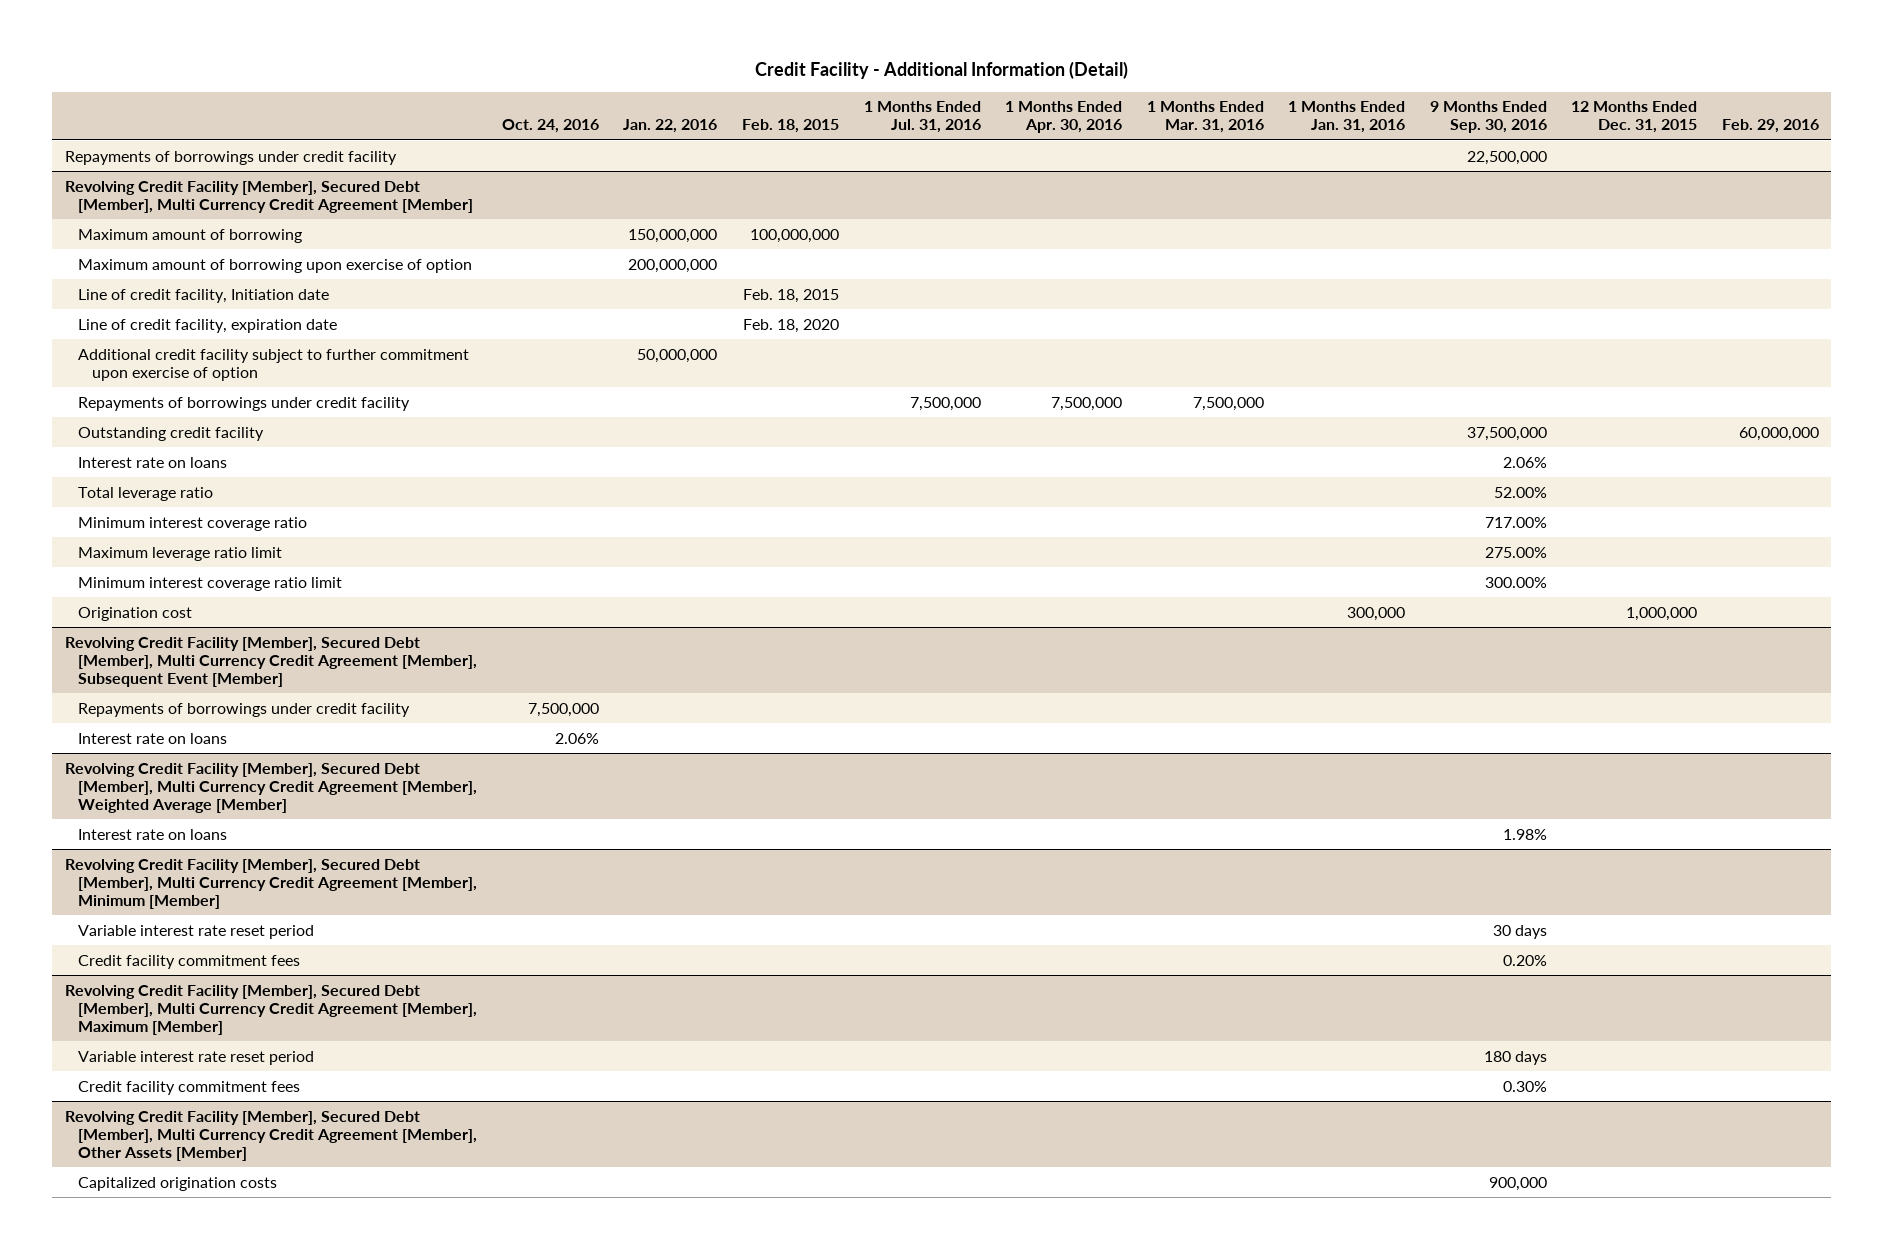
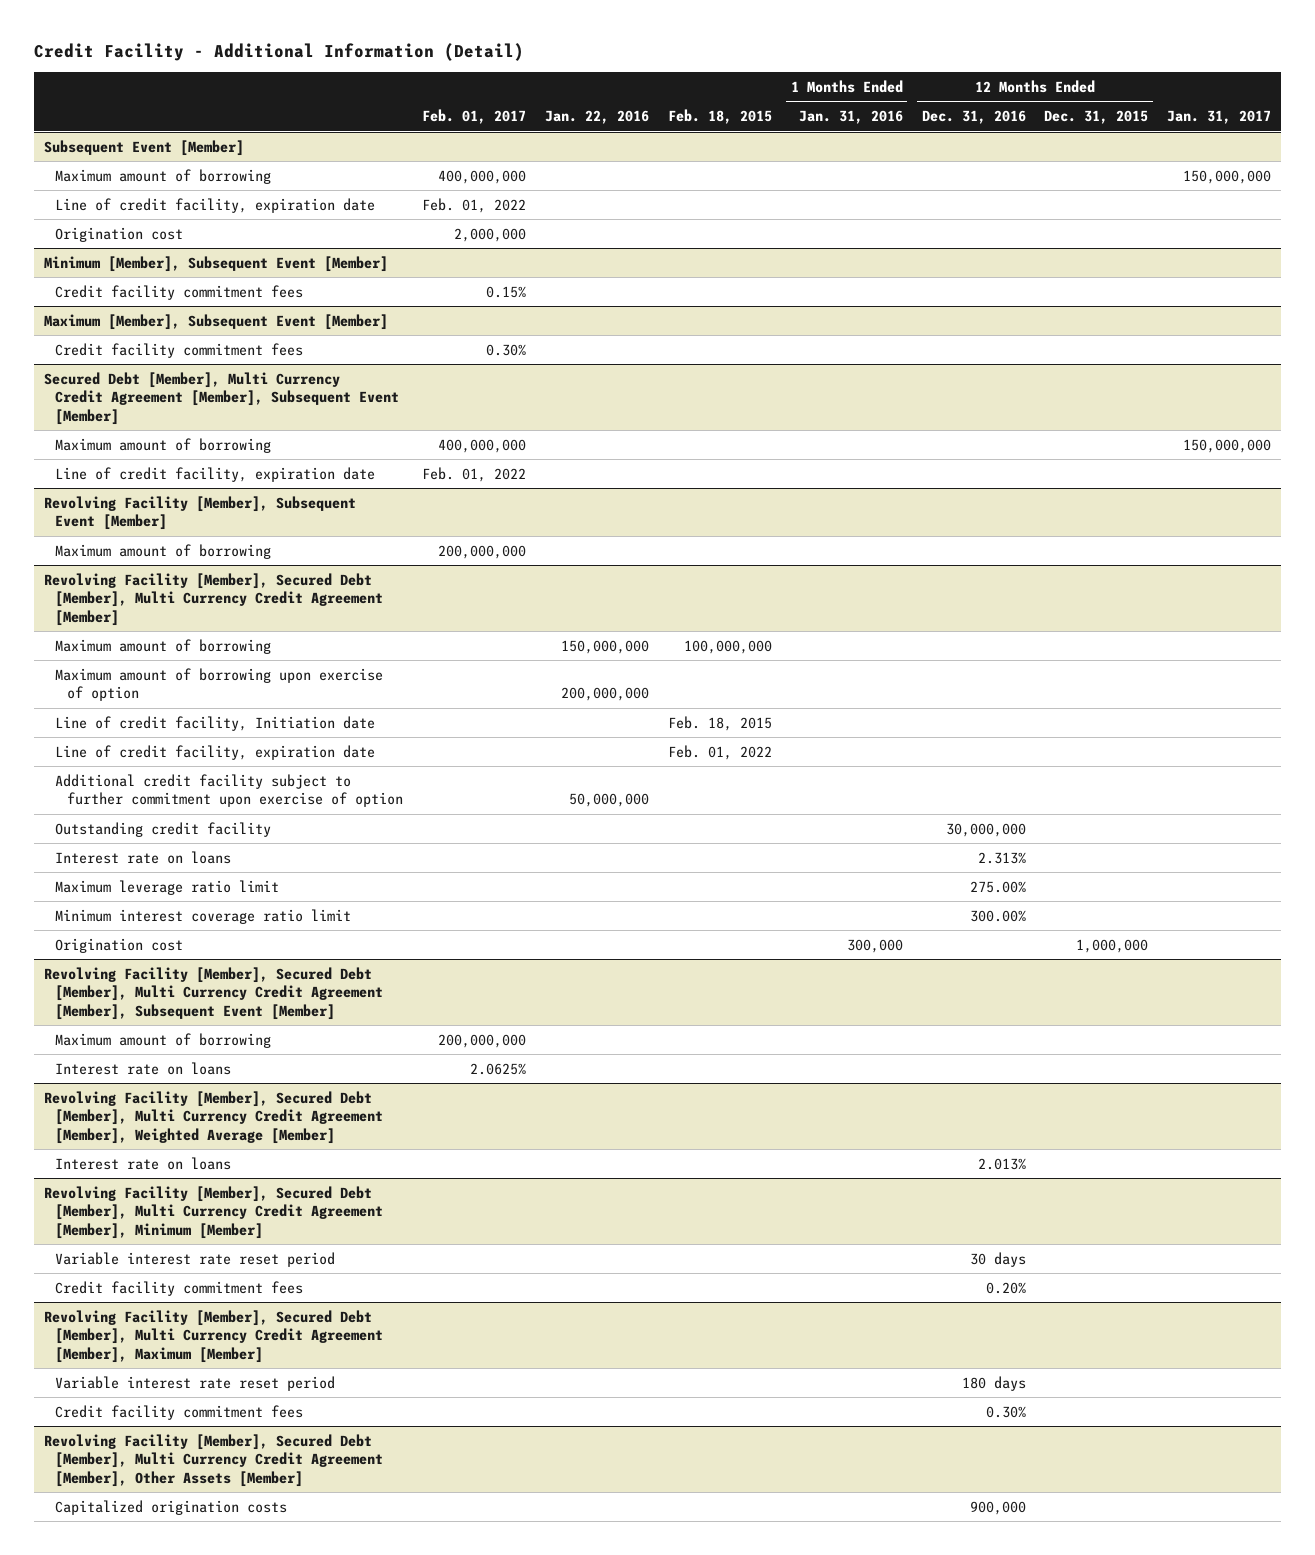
[501,119,599,134] Oct. 24, 2016 -> none
[863,101,981,134] 1 Months Ended Jul. 31, 2016 -> none
[1005,101,1123,134] 1 Months Ended Apr. 30, 2016 -> none
[1146,101,1264,134] 1 Months Ended Mar. 31, 2016 -> none
[1429,101,1547,134] 9 Months Ended Sep. 30, 2016 -> none
[1722,119,1820,134] Feb. 29, 2016 -> none
none -> [422,109,527,125] Feb. 01, 2017
none -> [921,110,1026,125] Dec. 31, 2016
none -> [1167,110,1272,125] Jan. 31, 2017
[64,150,397,165] Repayments of borrowings under credit facility -> none
none -> [43,139,244,156] Subsequent Event [Member]
none -> [55,168,272,184] Maximum amount of borrowing
none -> [55,197,376,213] Line of credit facility, expiration date
none -> [55,226,184,242] Origination cost
none -> [43,255,388,272] Minimum [Member], Subsequent Event [Member]
none -> [55,284,304,300] Credit facility commitment fees
none -> [43,313,388,330] Maximum [Member], Subsequent Event [Member]
none -> [55,342,304,358] Credit facility commitment fees
none -> [43,371,400,425] Secured Debt [Member], Multi Currency Credit Agreement [Member], Subsequent Event [Member]
none -> [55,437,272,453] Maximum amount of borrowing
none -> [55,466,376,482] Line of credit facility, expiration date
none -> [43,495,356,531] Revolving Facility [Member], Subsequent Event [Member]
none -> [55,543,272,559] Maximum amount of borrowing
[64,180,474,213] Revolving Credit Facility [Member], Secured Debt [Member], Multi Currency Credit Agreement [Member] -> [43,572,384,626] Revolving Facility [Member], Secured Debt [Member], Multi Currency Credit Agreement [Member]
[742,318,839,333] Feb. 18, 2020 -> [667,744,772,760] Feb. 01, 2022
[78,396,411,411] Repayments of borrowings under credit facility -> none
[78,486,214,501] Total leverage ratio -> none
[78,516,308,531] Minimum interest coverage ratio -> none
[78,702,411,717] Repayments of borrowings under credit facility -> none
[64,636,478,687] Revolving Credit Facility [Member], Secured Debt [Member], Multi Currency Credit Agreement [Member], Subsequent Event [Member] -> [43,966,384,1020] Revolving Facility [Member], Secured Debt [Member], Multi Currency Credit Agreement [Member], Subsequent Event [Member]
none -> [55,1032,272,1048] Maximum amount of borrowing
[64,762,478,813] Revolving Credit Facility [Member], Secured Debt [Member], Multi Currency Credit Agreement [Member], Weighted Average [Member] -> [43,1090,384,1144] Revolving Facility [Member], Secured Debt [Member], Multi Currency Credit Agreement [Member], Weighted Average [Member]
[64,858,478,909] Revolving Credit Facility [Member], Secured Debt [Member], Multi Currency Credit Agreement [Member], Minimum [Member] -> [43,1185,384,1239] Revolving Facility [Member], Secured Debt [Member], Multi Currency Credit Agreement [Member], Minimum [Member]
[64,984,478,1035] Revolving Credit Facility [Member], Secured Debt [Member], Multi Currency Credit Agreement [Member], Maximum [Member] -> [43,1309,384,1363] Revolving Facility [Member], Secured Debt [Member], Multi Currency Credit Agreement [Member], Maximum [Member]
[64,1110,478,1161] Revolving Credit Facility [Member], Secured Debt [Member], Multi Currency Credit Agreement [Member], Other Assets [Member] -> [43,1433,384,1487] Revolving Facility [Member], Secured Debt [Member], Multi Currency Credit Agreement [Member], Other Assets [Member]

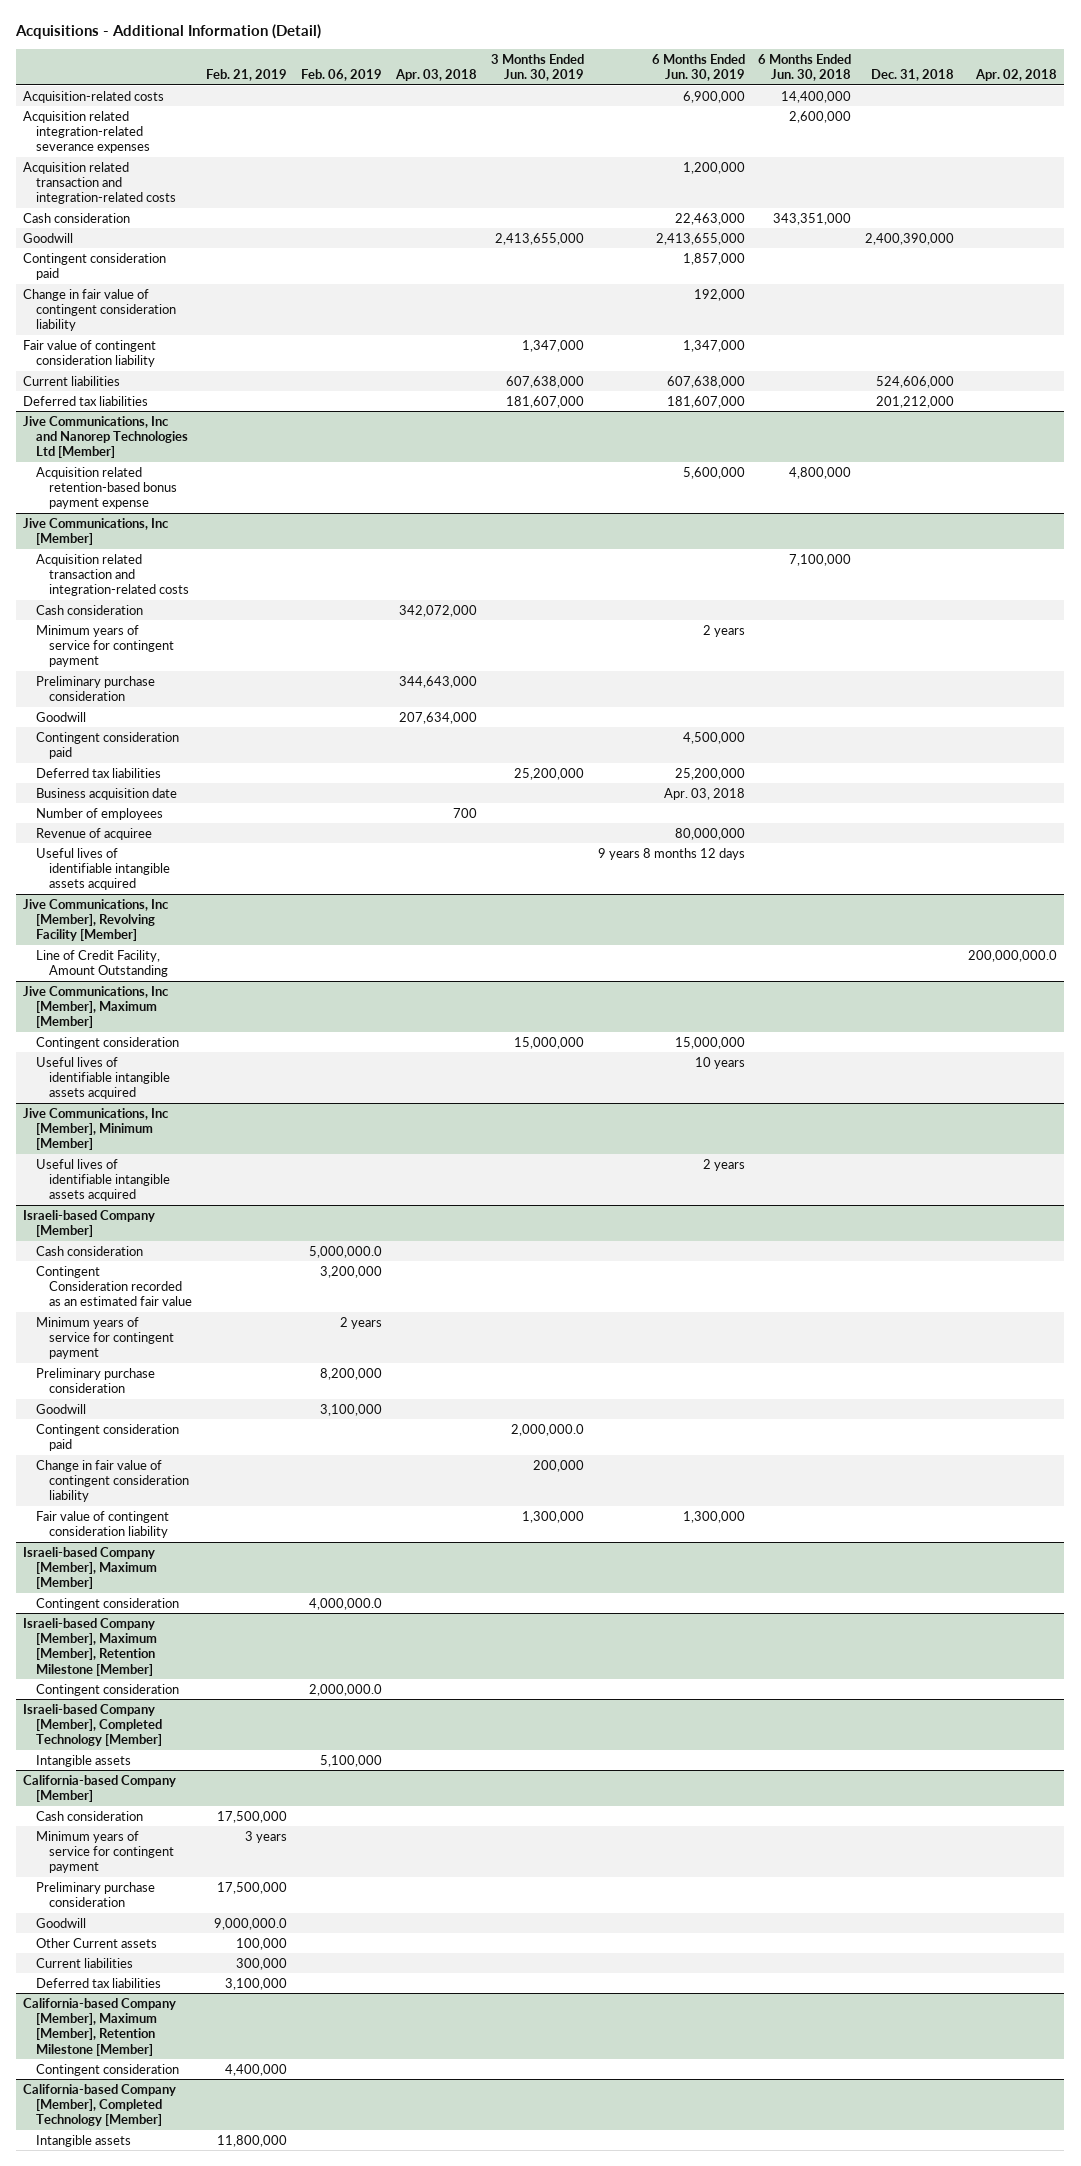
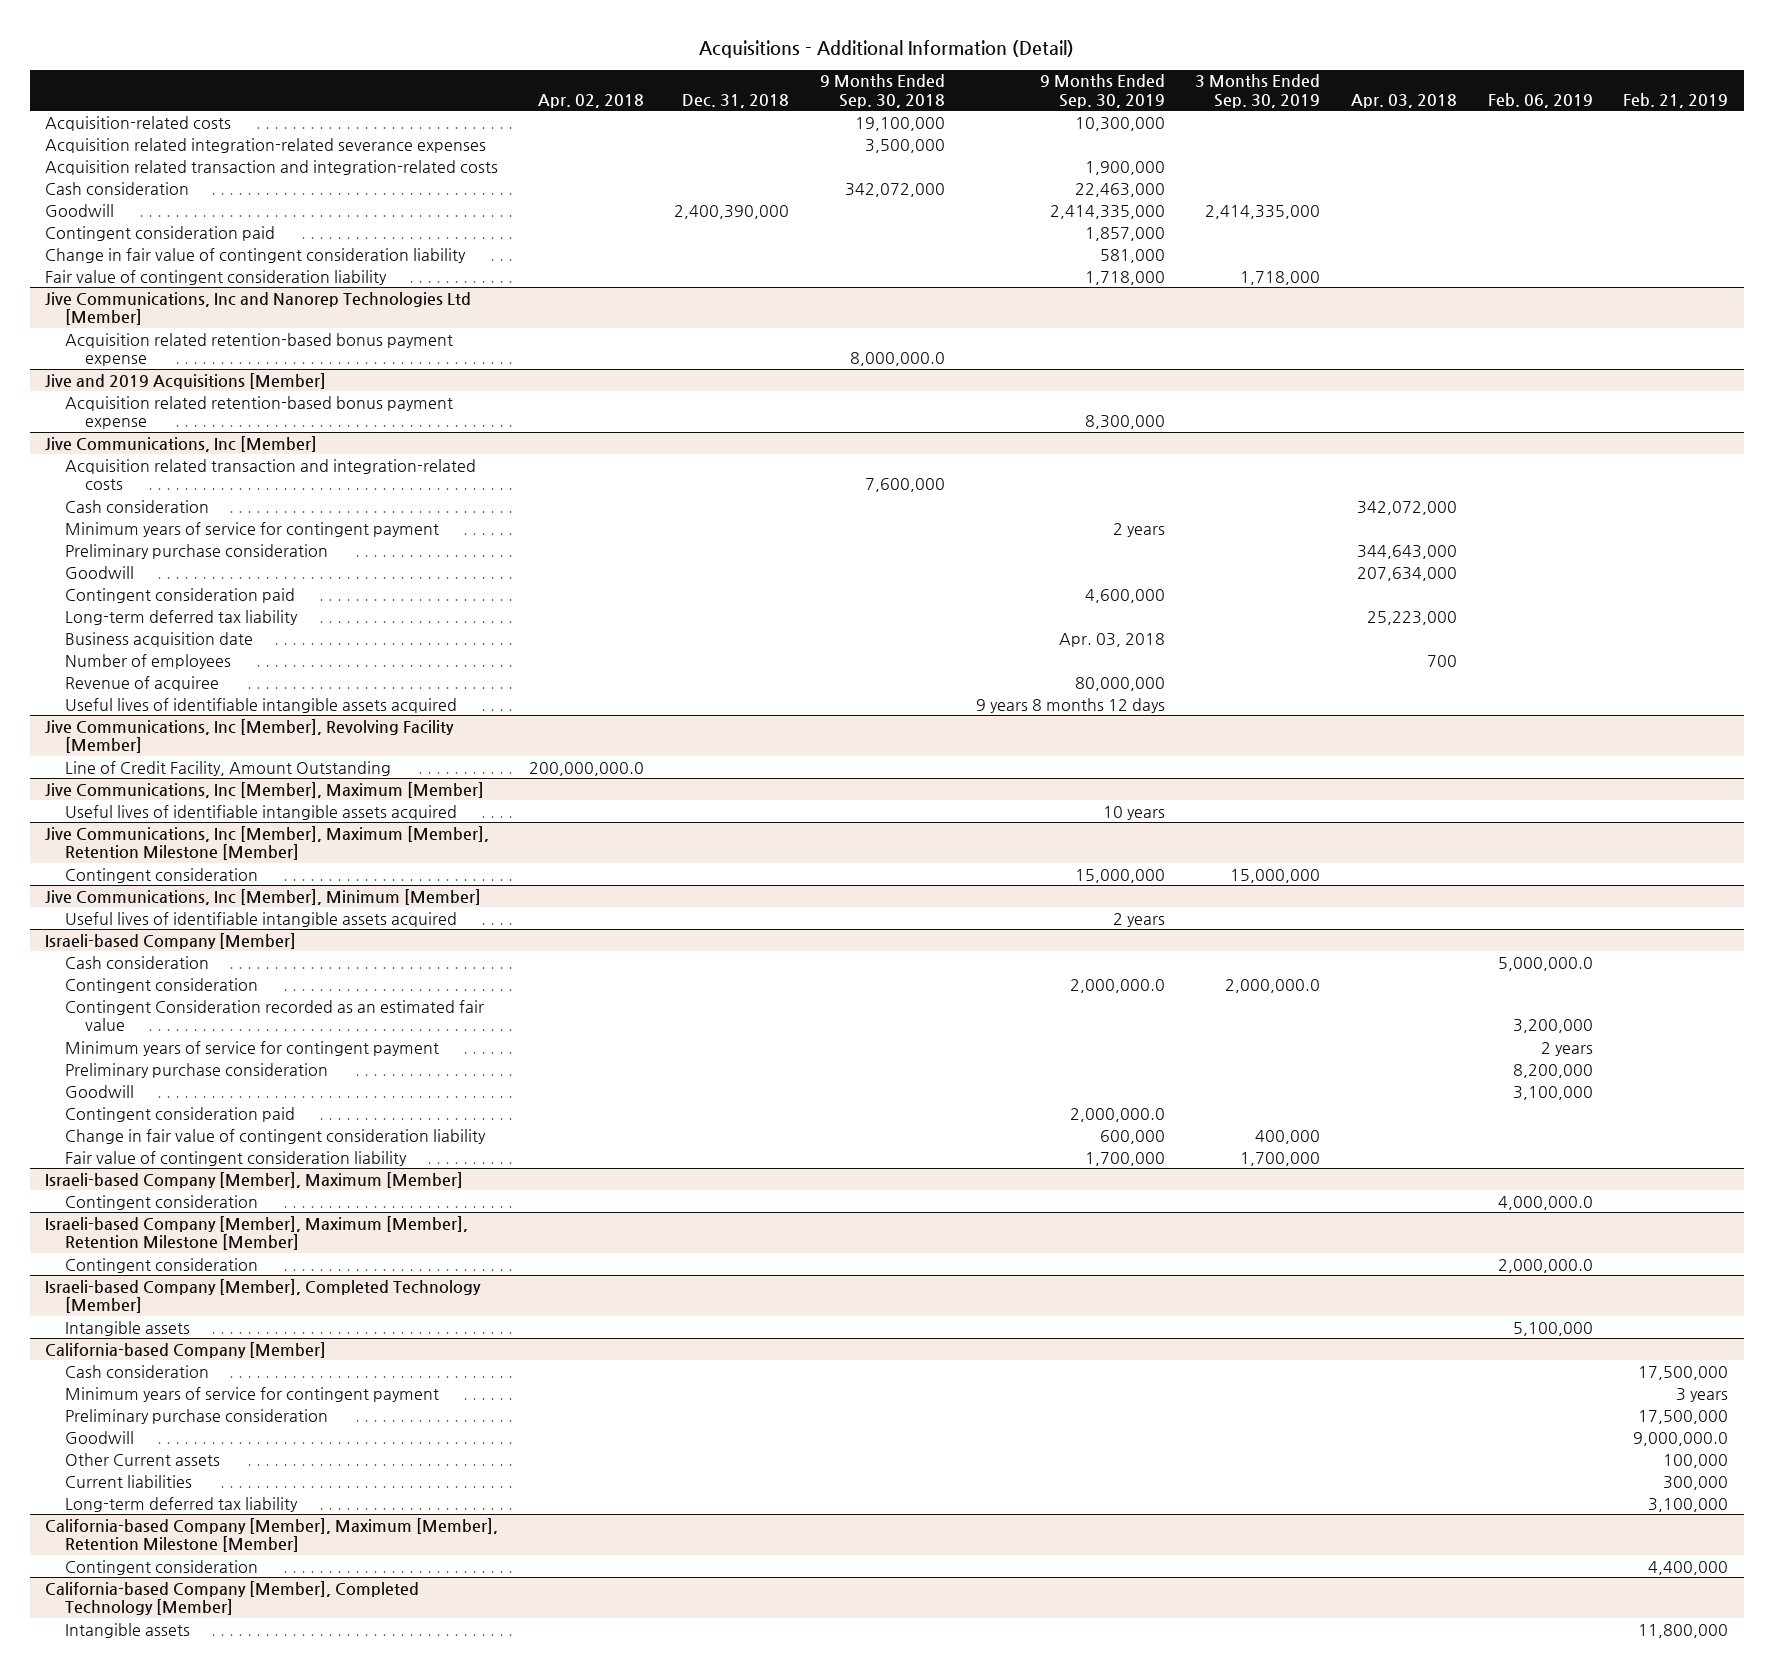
[490,53,584,82] 3 Months Ended Jun. 30, 2019 -> none
[651,53,745,82] 6 Months Ended Jun. 30, 2019 -> none
[758,53,852,82] 6 Months Ended Jun. 30, 2018 -> none
none -> [820,74,946,108] 9 Months Ended Sep. 30, 2018
none -> [1039,74,1165,108] 9 Months Ended Sep. 30, 2019
none -> [1195,74,1321,108] 3 Months Ended Sep. 30, 2019
[23,375,121,386] Current liabilities -> none
[23,395,149,406] Deferred tax liabilities -> none
none -> [45,372,327,389] Jive and 2019 Acquisitions [Member]
none -> [65,395,454,430] Acquisition related retention-based bonus payment expense
[36,767,162,778] Deferred tax liabilities -> none
none -> [65,609,299,625] Long-term deferred tax liability
[36,1036,180,1049] Contingent consideration -> none
none -> [45,825,490,861] Jive Communications, Inc [Member], Maximum [Member], Retention Milestone [Member]
none -> [65,867,259,883] Contingent consideration
none -> [65,977,259,993] Contingent consideration
[36,1977,162,1988] Deferred tax liabilities -> none
none -> [65,1496,299,1512] Long-term deferred tax liability

